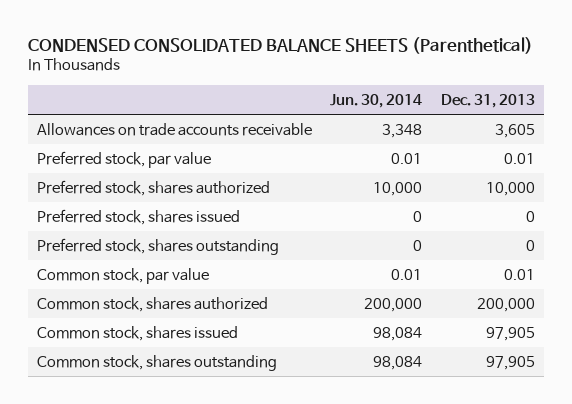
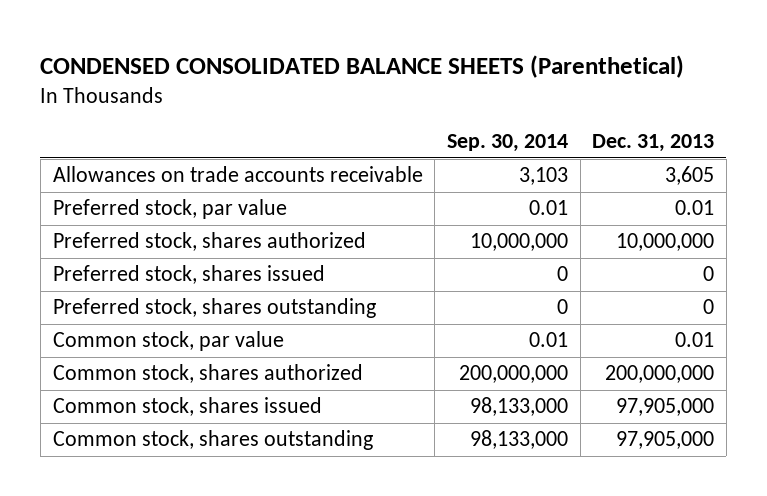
[330,93,423,108] Jun. 30, 2014 -> none
none -> [446,134,568,153] Sep. 30, 2014
[485,181,535,196] 10,000 -> [616,233,715,252] 10,000,000
[476,297,535,312] 200,000 -> [605,365,715,384] 200,000,000
[485,326,535,341] 97,905 -> [616,398,715,417] 97,905,000
[485,355,535,370] 97,905 -> [616,431,715,450] 97,905,000

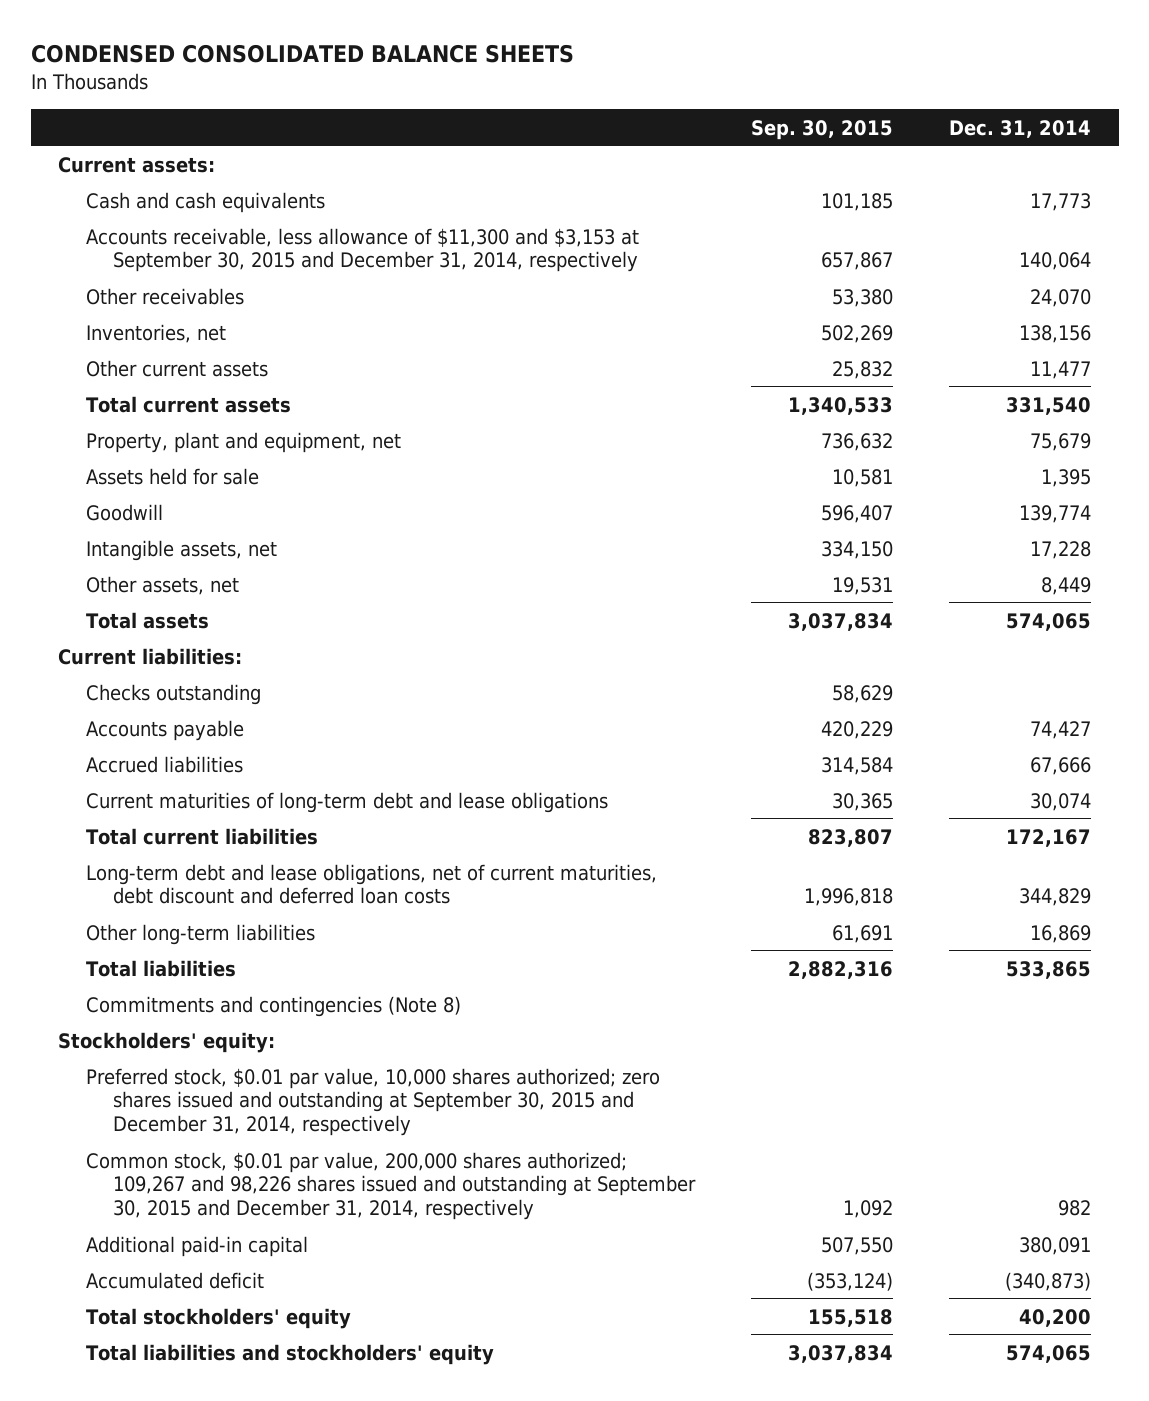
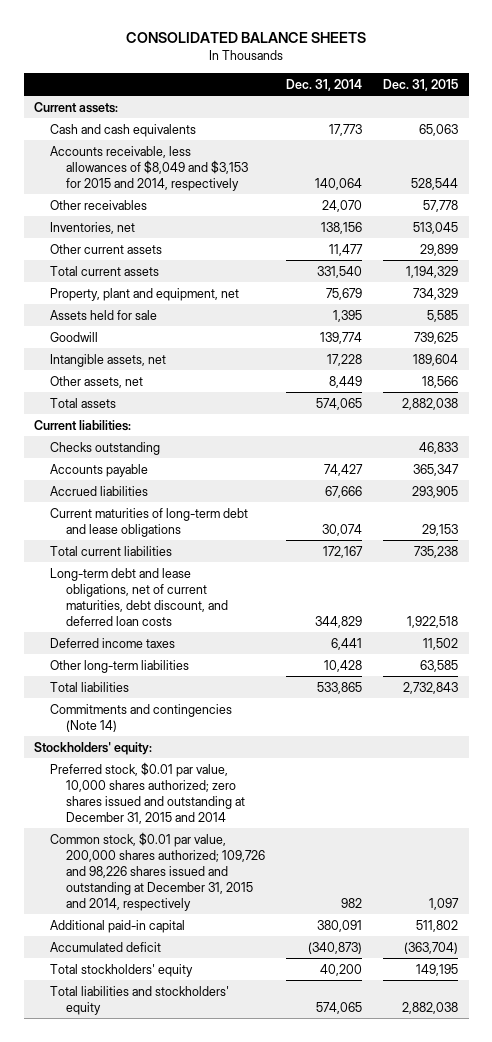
[30,43,574,63] CONDENSED CONSOLIDATED BALANCE SHEETS -> [126,32,367,44] CONSOLIDATED BALANCE SHEETS
[750,119,893,140] Sep. 30, 2015 -> none
none -> [383,78,459,91] Dec. 31, 2015
[85,227,639,273] Accounts receivable, less allowance of $11,300 and $3,153 at September 30, 2015 and December 31, 2014, respectively -> [50,145,248,191] Accounts receivable, less allowances of $8,049 and $3,153 for 2015 and 2014, respectively
[85,863,657,905] Long-term debt and lease obligations, net of current maturities, debt discount and deferred loan costs -> [50,567,228,626] Long-term debt and lease obligations, net of current maturities, debt discount, and deferred loan costs
none -> [50,637,176,648] Deferred income taxes
[1029,924,1091,943] 16,869 -> [324,659,363,672] 10,428
[85,995,461,1017] Commitments and contingencies (Note 8) -> [50,703,233,732] Commitments and contingencies (Note 14)
[85,1067,660,1136] Preferred stock, $0.01 par value, 10,000 shares authorized; zero shares issued and outstanding at September 30, 2015 and December 31, 2014, respectively -> [50,761,245,824] Preferred stock, $0.01 par value, 10,000 shares authorized; zero shares issued and outstanding at December 31, 2015 and 2014
[85,1151,697,1220] Common stock, $0.01 par value, 200,000 shares authorized; 109,267 and 98,226 shares issued and outstanding at September 30, 2015 and December 31, 2014, respectively -> [50,831,265,911] Common stock, $0.01 par value, 200,000 shares authorized; 109,726 and 98,226 shares issued and outstanding at December 31, 2015 and 2014, respectively

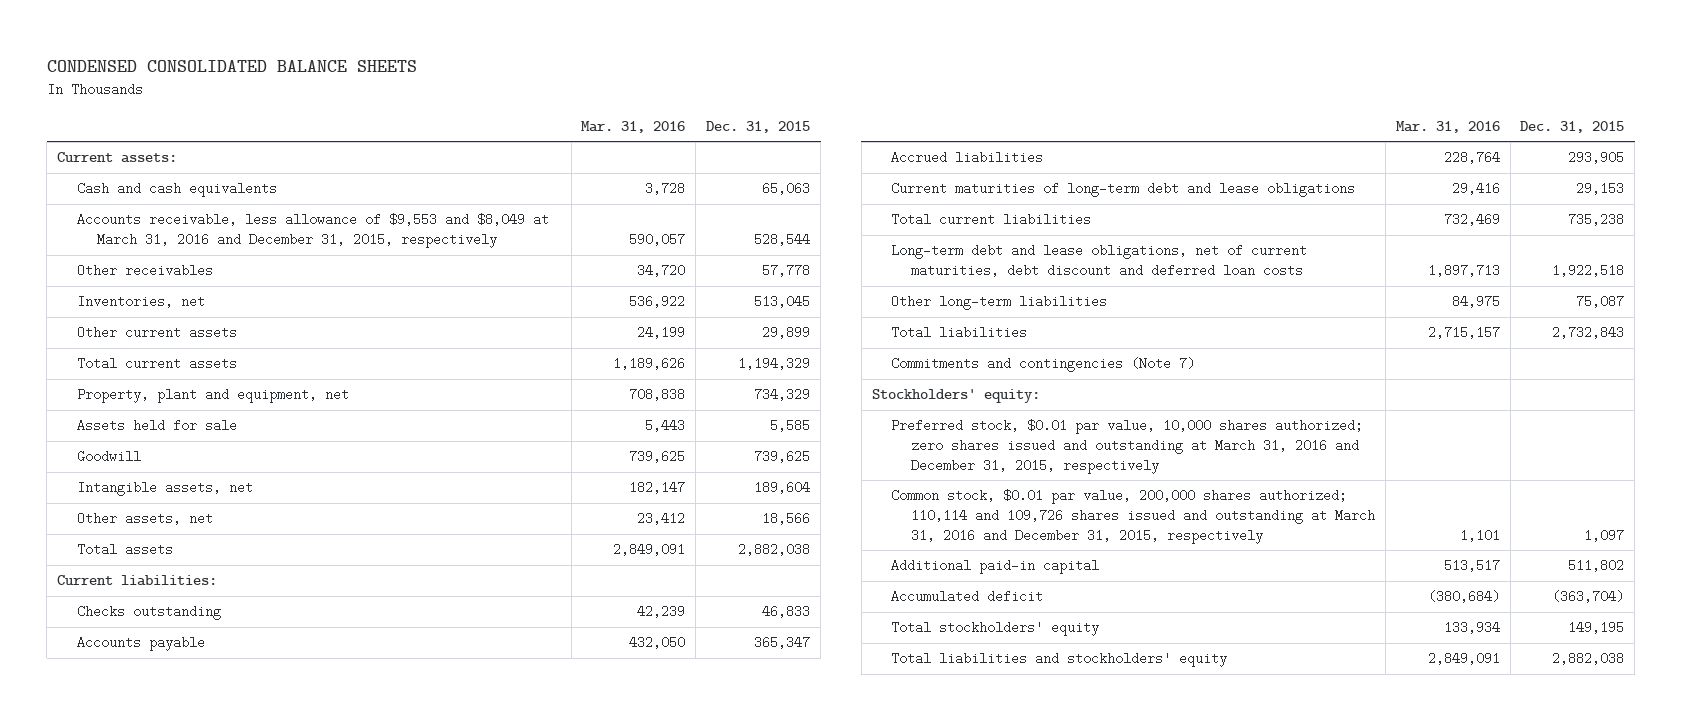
[126,32,367,44] CONSOLIDATED BALANCE SHEETS -> [46,60,417,73] CONDENSED CONSOLIDATED BALANCE SHEETS
[286,78,363,91] Dec. 31, 2014 -> none
none -> [581,120,686,133] Mar. 31, 2016
[50,145,248,191] Accounts receivable, less allowances of $8,049 and $3,153 for 2015 and 2014, respectively -> [77,213,550,249] Accounts receivable, less allowance of $9,553 and $8,049 at March 31, 2016 and December 31, 2015, respectively
[50,637,176,648] Deferred income taxes -> none
[50,567,228,626] Long-term debt and lease obligations, net of current maturities, debt discount, and deferred loan costs -> [891,244,1308,278] Long-term debt and lease obligations, net of current maturities, debt discount and deferred loan costs
[420,659,459,672] 63,585 -> [1576,295,1625,309] 75,087
[50,703,233,732] Commitments and contingencies (Note 14) -> [891,357,1196,373] Commitments and contingencies (Note 7)
[50,761,245,824] Preferred stock, $0.01 par value, 10,000 shares authorized; zero shares issued and outstanding at December 31, 2015 and 2014 -> [891,419,1364,474] Preferred stock, $0.01 par value, 10,000 shares authorized; zero shares issued and outstanding at March 31, 2016 and December 31, 2015, respectively
[50,831,265,911] Common stock, $0.01 par value, 200,000 shares authorized; 109,726 and 98,226 shares issued and outstanding at December 31, 2015 and 2014, respectively -> [891,489,1375,544] Common stock, $0.01 par value, 200,000 shares authorized; 110,114 and 109,726 shares issued and outstanding at March 31, 2016 and December 31, 2015, respectively

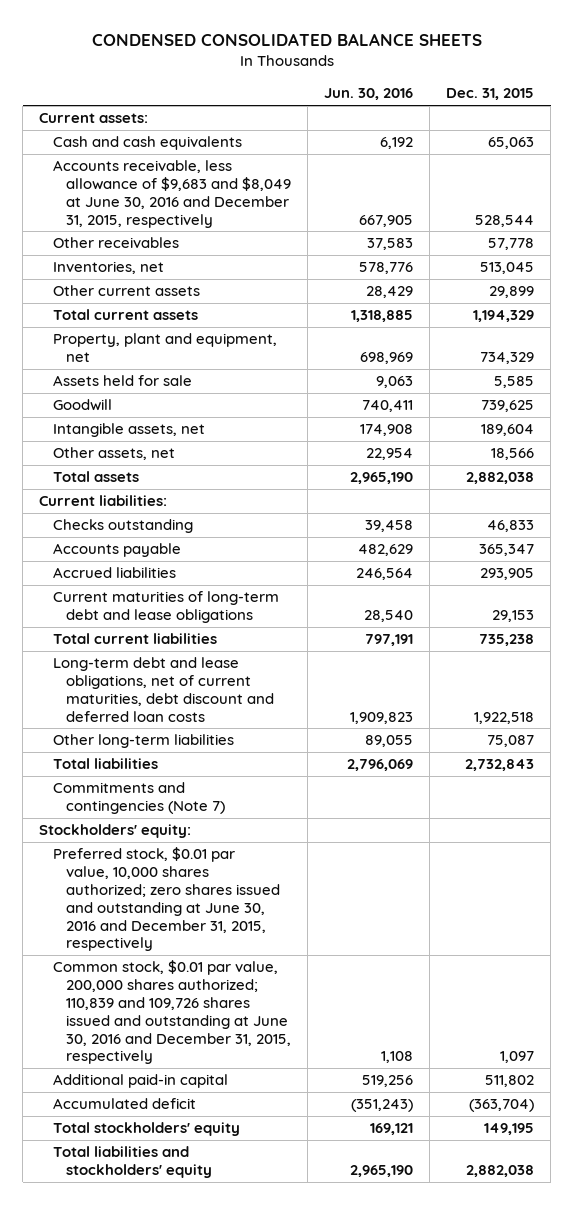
[581,120,686,133] Mar. 31, 2016 -> none
none -> [324,88,414,101] Jun. 30, 2016
[77,213,550,249] Accounts receivable, less allowance of $9,553 and $8,049 at March 31, 2016 and December 31, 2015, respectively -> [52,160,292,228] Accounts receivable, less allowance of $9,683 and $8,049 at June 30, 2016 and December 31, 2015, respectively
[891,419,1364,474] Preferred stock, $0.01 par value, 10,000 shares authorized; zero shares issued and outstanding at March 31, 2016 and December 31, 2015, respectively -> [52,847,281,952] Preferred stock, $0.01 par value, 10,000 shares authorized; zero shares issued and outstanding at June 30, 2016 and December 31, 2015, respectively
[891,489,1375,544] Common stock, $0.01 par value, 200,000 shares authorized; 110,114 and 109,726 shares issued and outstanding at March 31, 2016 and December 31, 2015, respectively -> [52,960,292,1065] Common stock, $0.01 par value, 200,000 shares authorized; 110,839 and 109,726 shares issued and outstanding at June 30, 2016 and December 31, 2015, respectively

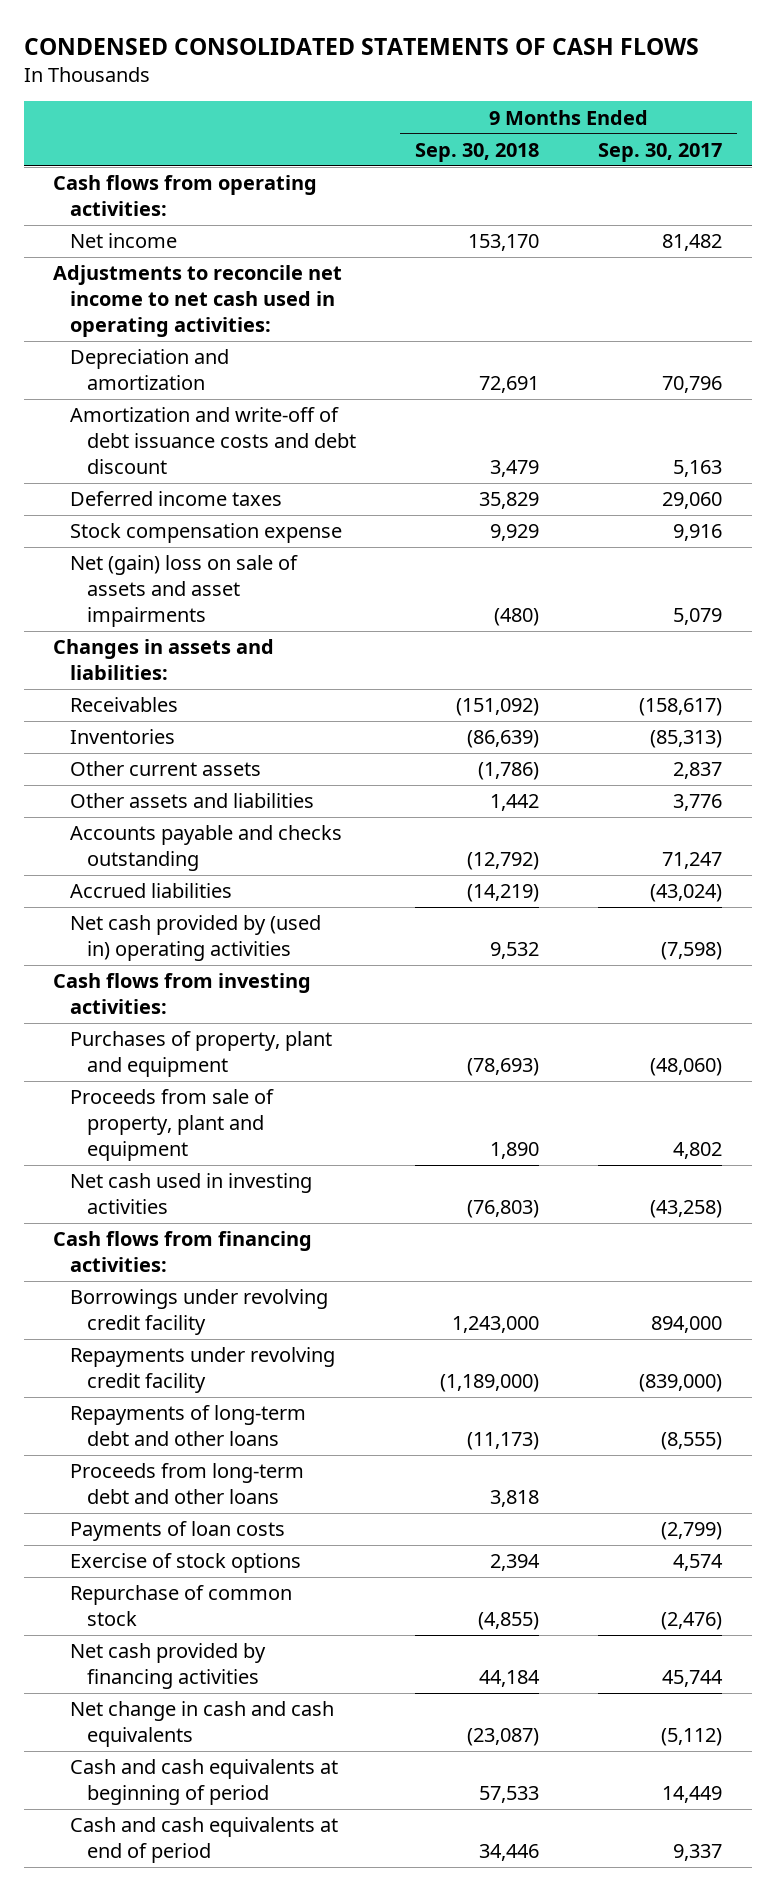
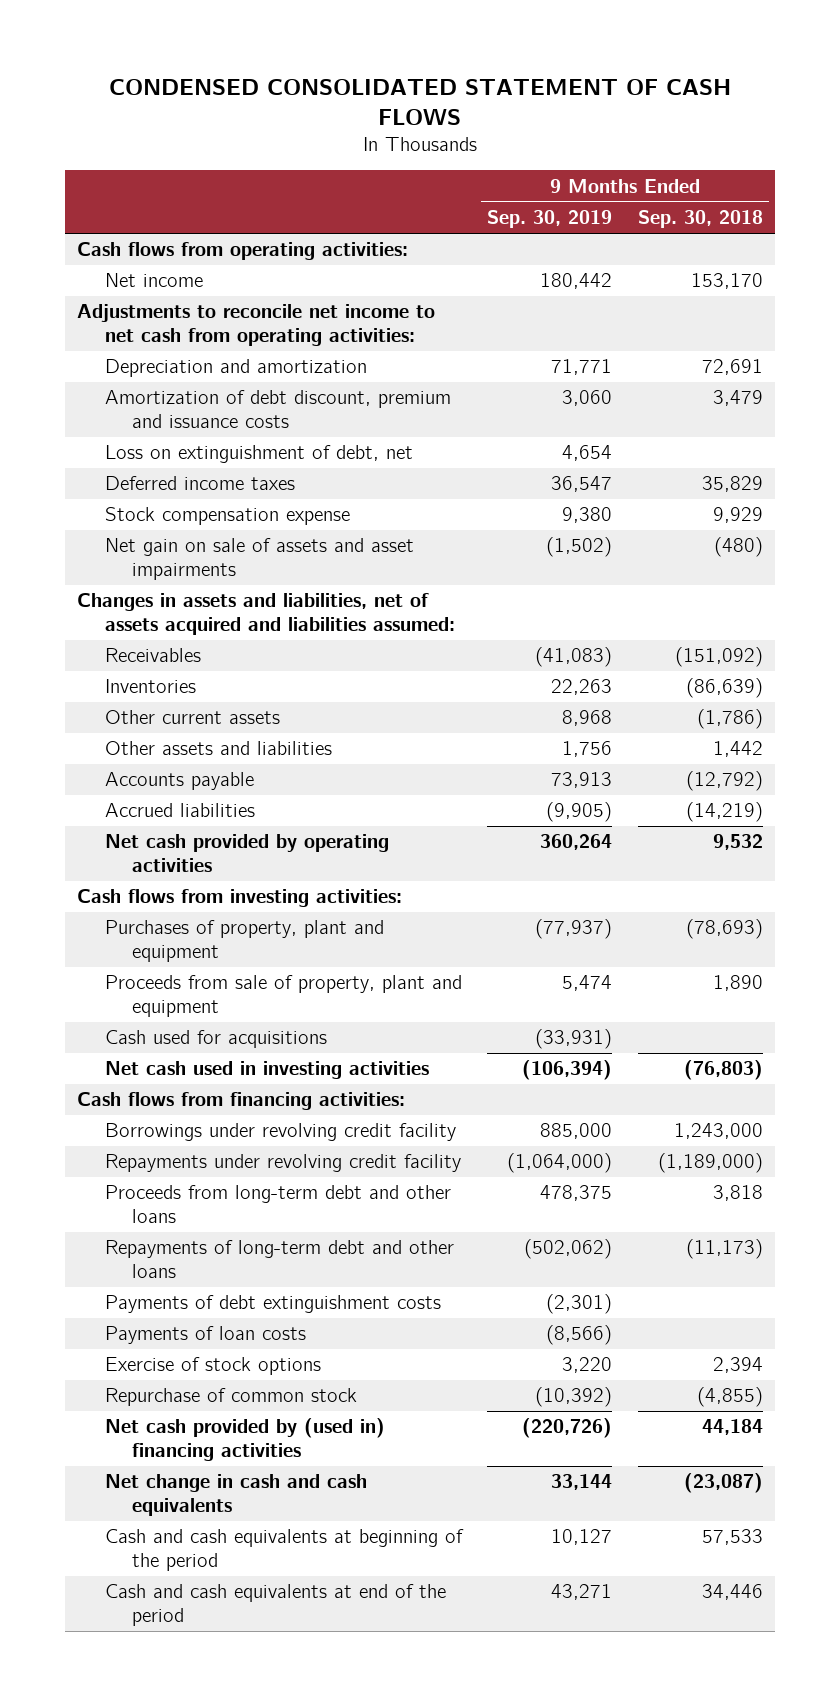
[23,37,699,55] CONDENSED CONSOLIDATED STATEMENTS OF CASH FLOWS -> [109,78,732,125] CONDENSED CONSOLIDATED STATEMENT OF CASH FLOWS
[598,142,723,162] Sep. 30, 2017 -> none
none -> [487,210,613,229] Sep. 30, 2019
[53,265,343,337] Adjustments to reconcile net income to net cash used in operating activities: -> [77,304,436,346] Adjustments to reconcile net income to net cash from operating activities:
[70,407,357,474] Amortization and write-off of debt issuance costs and debt discount -> [104,390,451,428] Amortization of debt discount, premium and issuance costs
none -> [104,445,413,464] Loss on extinguishment of debt, net
[70,555,299,627] Net (gain) loss on sale of assets and asset impairments -> [104,538,414,580] Net gain on sale of assets and asset impairments
[53,639,275,680] Changes in assets and liabilities: -> [77,593,455,635] Changes in assets and liabilities, net of assets acquired and liabilities assumed:
[70,825,343,871] Accounts payable and checks outstanding -> [104,772,254,791] Accounts payable
[70,915,322,961] Net cash provided by (used in) operating activities -> [104,834,389,872] Net cash provided by operating activities
none -> [104,1030,327,1049] Cash used for acquisitions
[70,1405,307,1446] Repayments of long-term debt and other loans -> [104,1240,454,1278] Repayments of long-term debt and other loans
none -> [104,1295,441,1314] Payments of debt extinguishment costs
[70,1643,267,1689] Net cash provided by financing activities -> [104,1418,385,1461] Net cash provided by (used in) financing activities
[70,1759,339,1805] Cash and cash equivalents at beginning of period -> [104,1529,464,1571] Cash and cash equivalents at beginning of the period
[70,1817,339,1863] Cash and cash equivalents at end of period -> [104,1584,446,1626] Cash and cash equivalents at end of the period

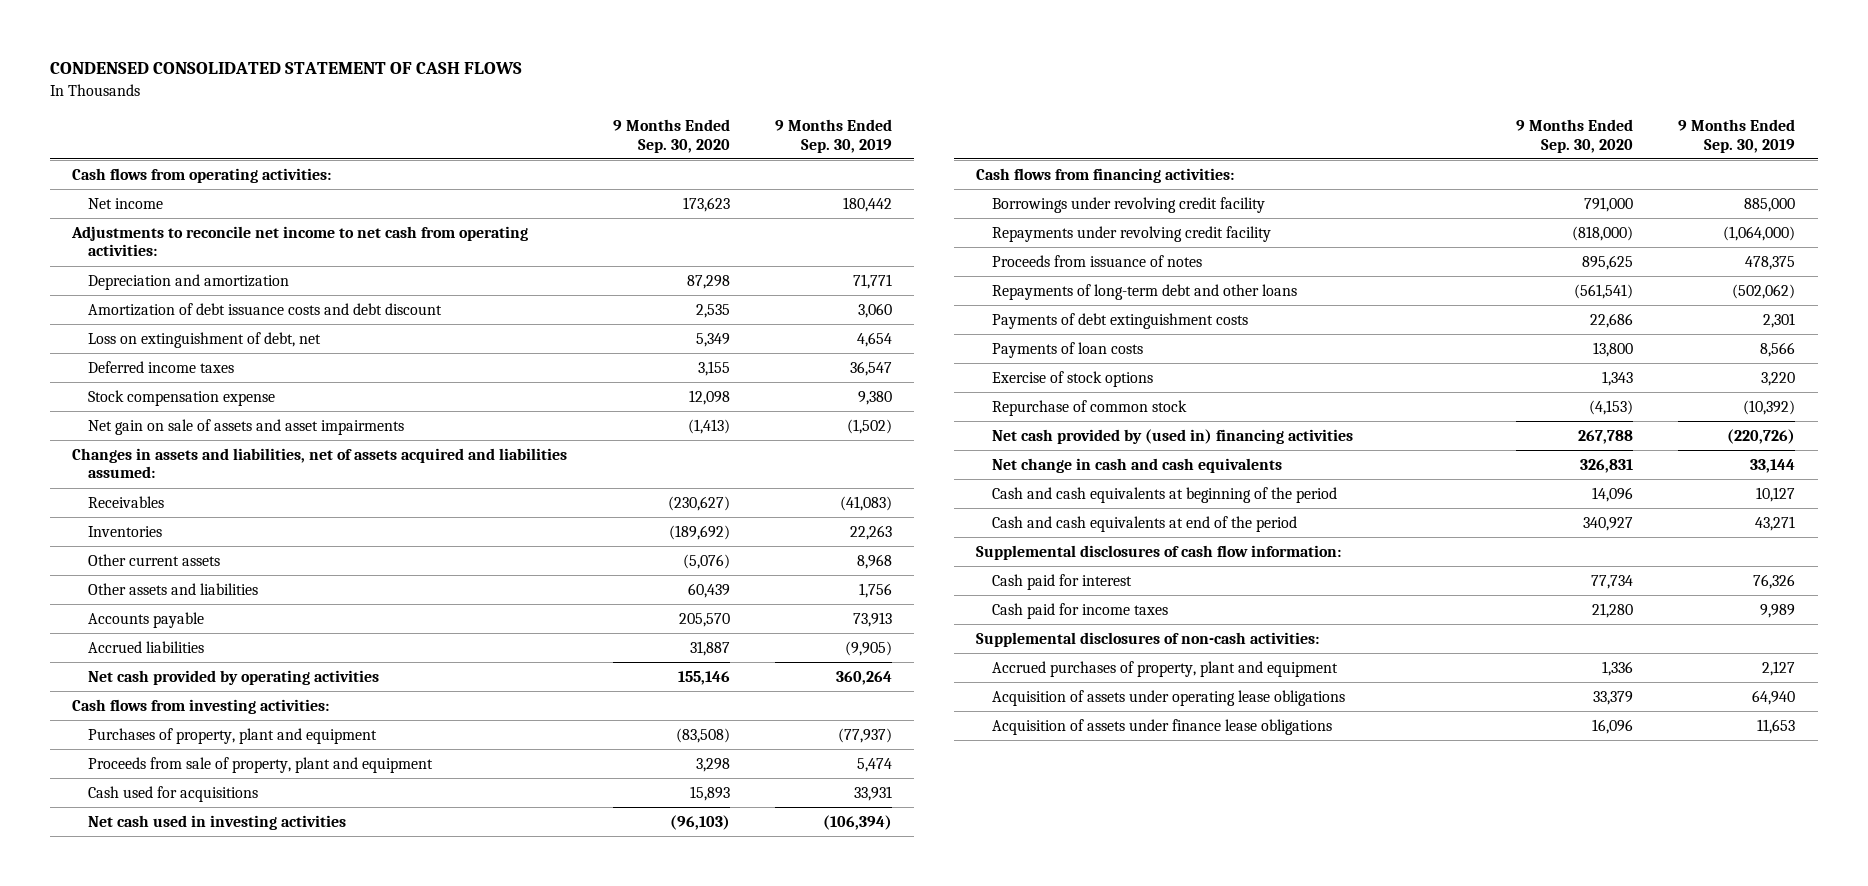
[637,210,763,229] Sep. 30, 2018 -> none
none -> [612,119,730,153] 9 Months Ended Sep. 30, 2020
[104,390,451,428] Amortization of debt discount, premium and issuance costs -> [88,303,443,317] Amortization of debt issuance costs and debt discount
[535,1029,613,1050] (33,931) -> [853,786,892,802] 33,931
[104,1185,451,1223] Proceeds from long-term debt and other loans -> [991,255,1202,268] Proceeds from issuance of notes
[546,1294,613,1315] (2,301) -> [1763,313,1796,329] 2,301
[546,1325,613,1346] (8,566) -> [1760,342,1796,358] 8,566
none -> [976,545,1342,561] Supplemental disclosures of cash flow information:
none -> [991,574,1132,591] Cash paid for interest
none -> [991,603,1168,620] Cash paid for income taxes
none -> [976,632,1320,648] Supplemental disclosures of non-cash activities:
none -> [991,661,1338,678] Accrued purchases of property, plant and equipment
none -> [991,690,1345,707] Acquisition of assets under operating lease obligations
none -> [991,719,1332,736] Acquisition of assets under finance lease obligations

